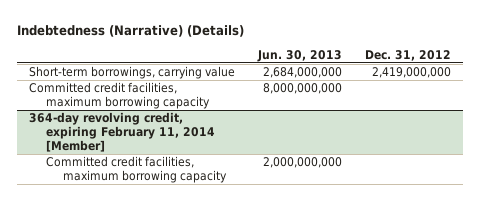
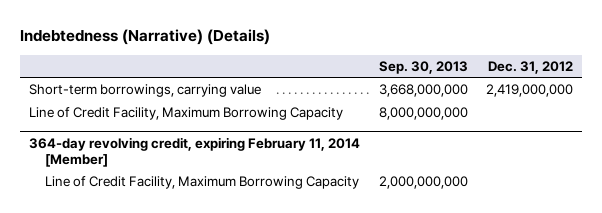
[257,49,343,62] Jun. 30, 2013 -> none
none -> [378,60,468,74] Sep. 30, 2013
[28,82,210,110] Committed credit facilities, maximum borrowing capacity -> [29,107,344,121] Line of Credit Facility, Maximum Borrowing Capacity
[45,156,227,184] Committed credit facilities, maximum borrowing capacity -> [44,176,359,190] Line of Credit Facility, Maximum Borrowing Capacity

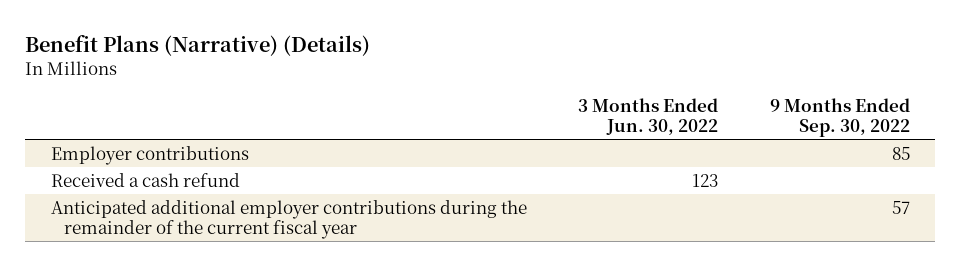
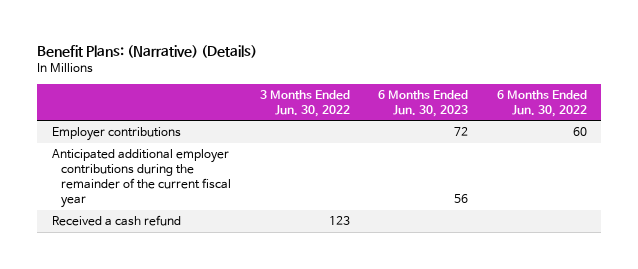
[25,35,371,57] Benefit Plans (Narrative) (Details) -> [37,44,258,58] Benefit Plans: (Narrative) (Details)
[769,98,910,138] 9 Months Ended Sep. 30, 2022 -> none
none -> [378,89,469,117] 6 Months Ended Jun. 30, 2023
none -> [496,89,587,117] 6 Months Ended Jun. 30, 2022
[51,172,241,187] Received a cash refund -> [51,215,181,227] Received a cash refund

